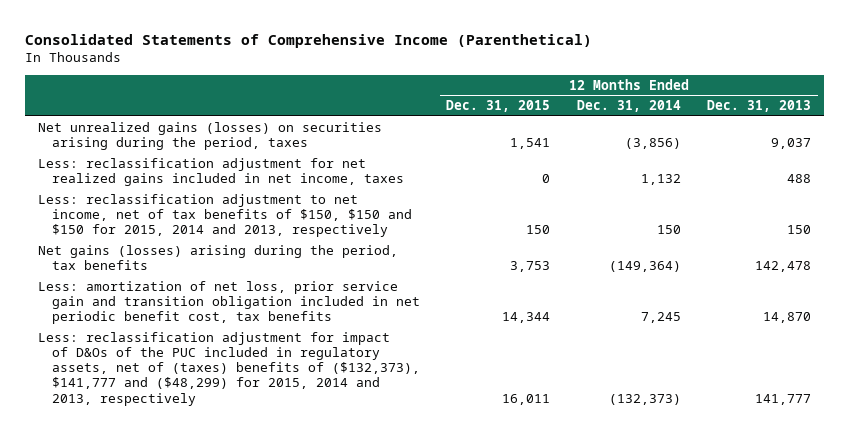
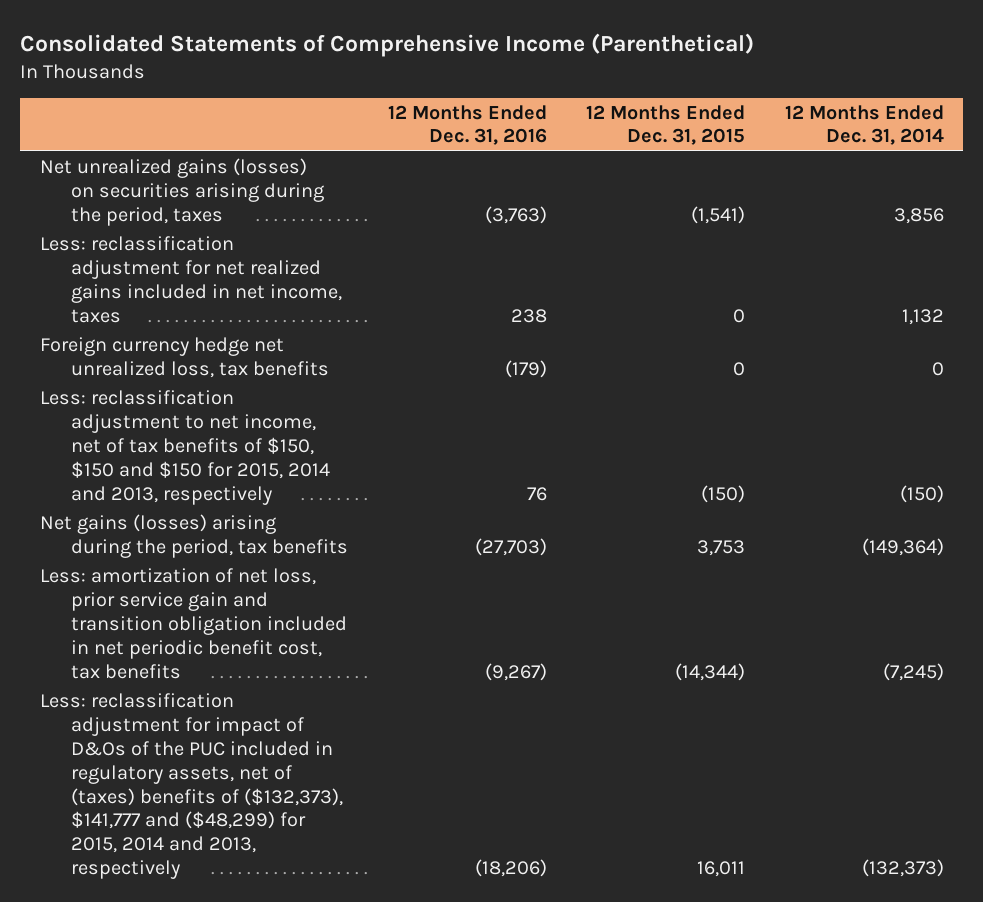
[707,100,812,113] Dec. 31, 2013 -> none
none -> [387,104,547,146] 12 Months Ended Dec. 31, 2016
[510,138,551,150] 1,541 -> [691,205,746,224] (1,541)
[624,138,681,150] (3,856) -> [893,207,944,224] 3,856
none -> [39,336,330,378] Foreign currency hedge net unrealized loss, tax benefits
[526,225,551,235] 150 -> [701,484,746,503] (150)
[656,225,681,235] 150 -> [899,484,944,503] (150)
[502,312,551,324] 14,344 -> [675,662,746,681] (14,344)
[640,312,681,324] 7,245 -> [882,662,944,681] (7,245)

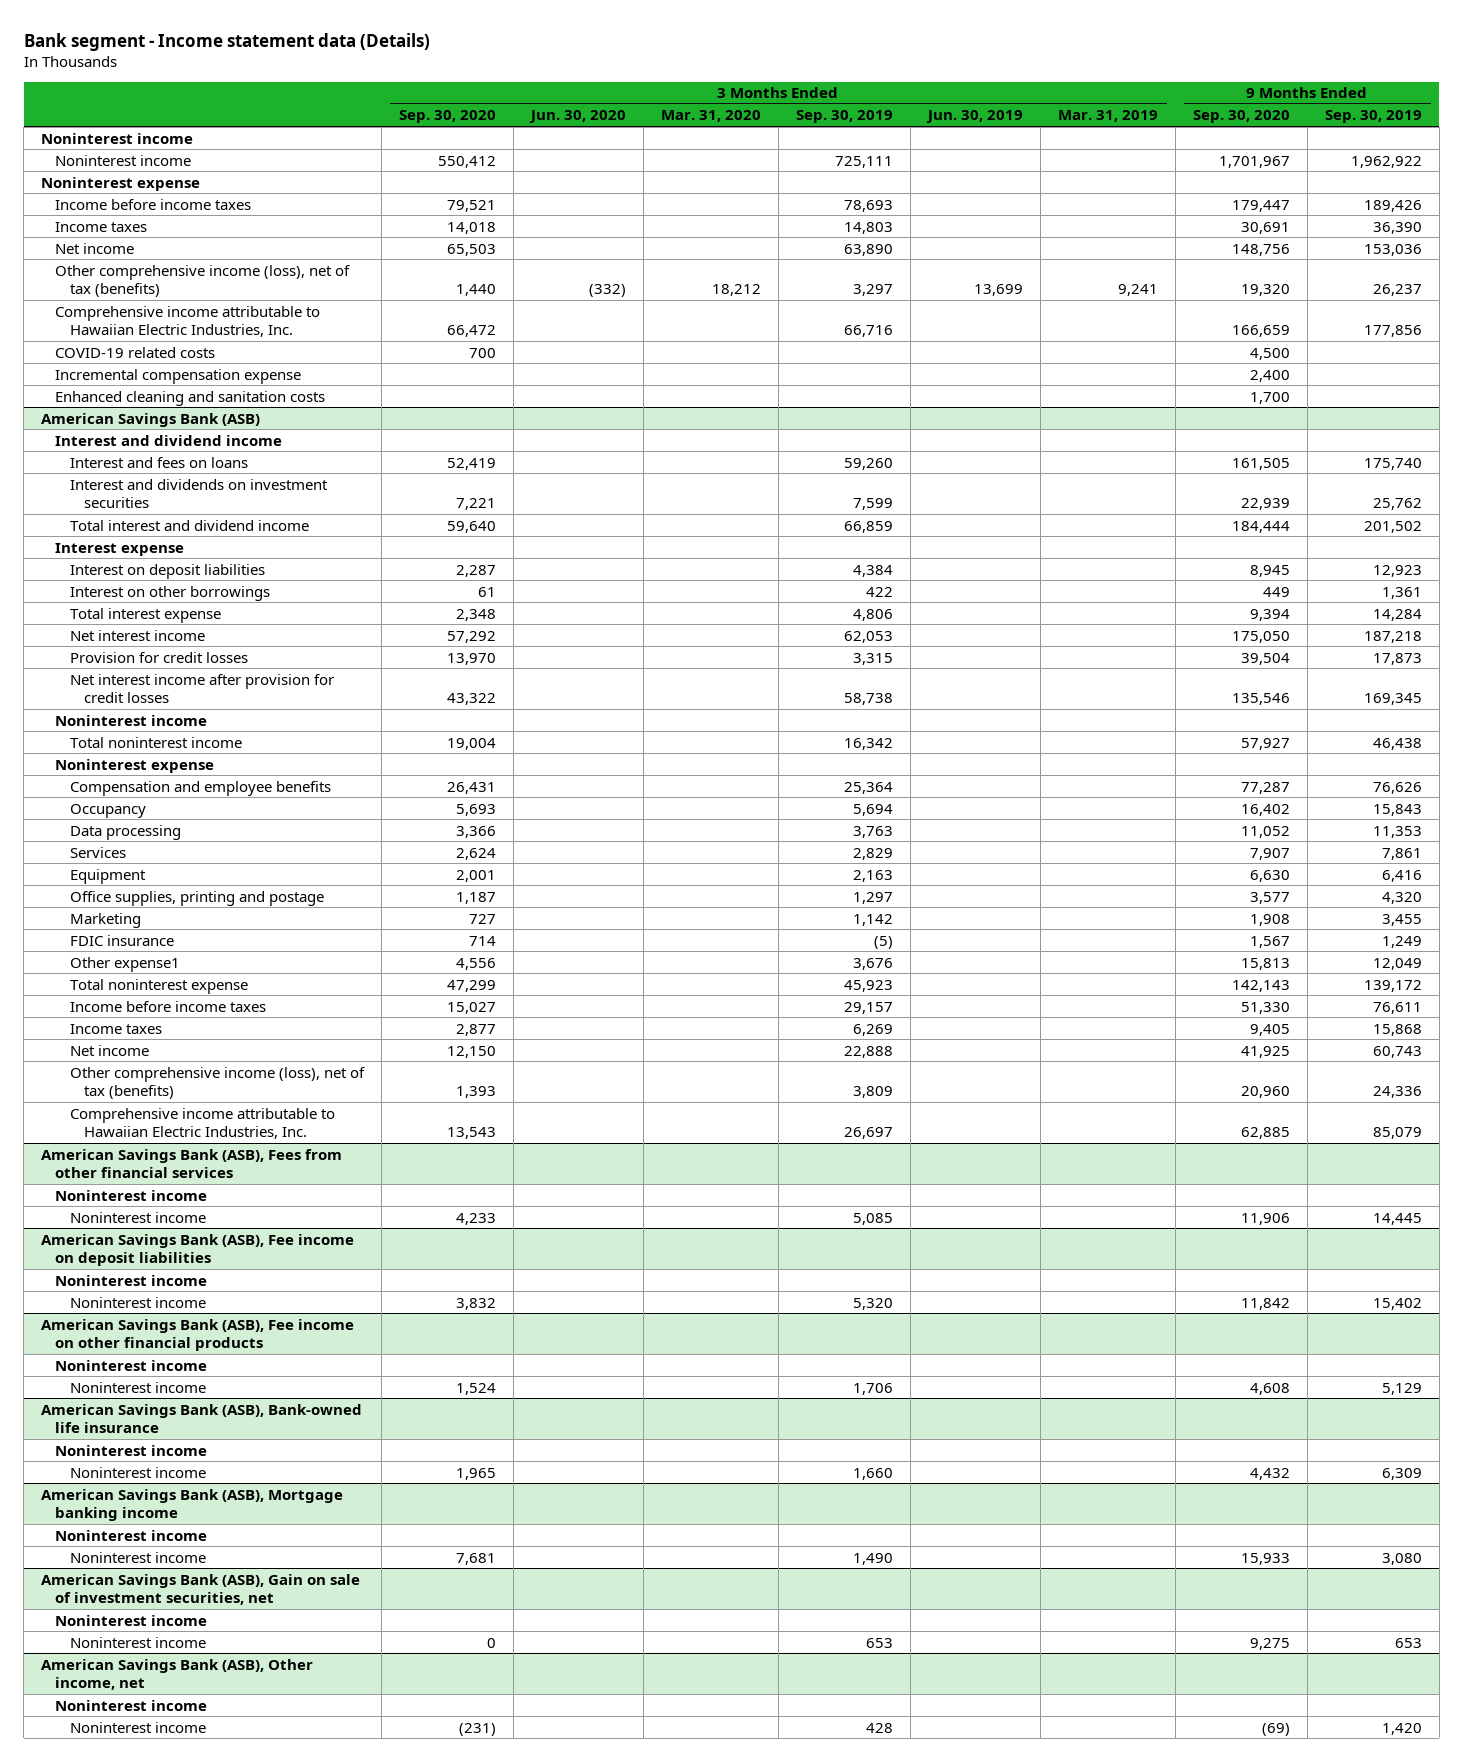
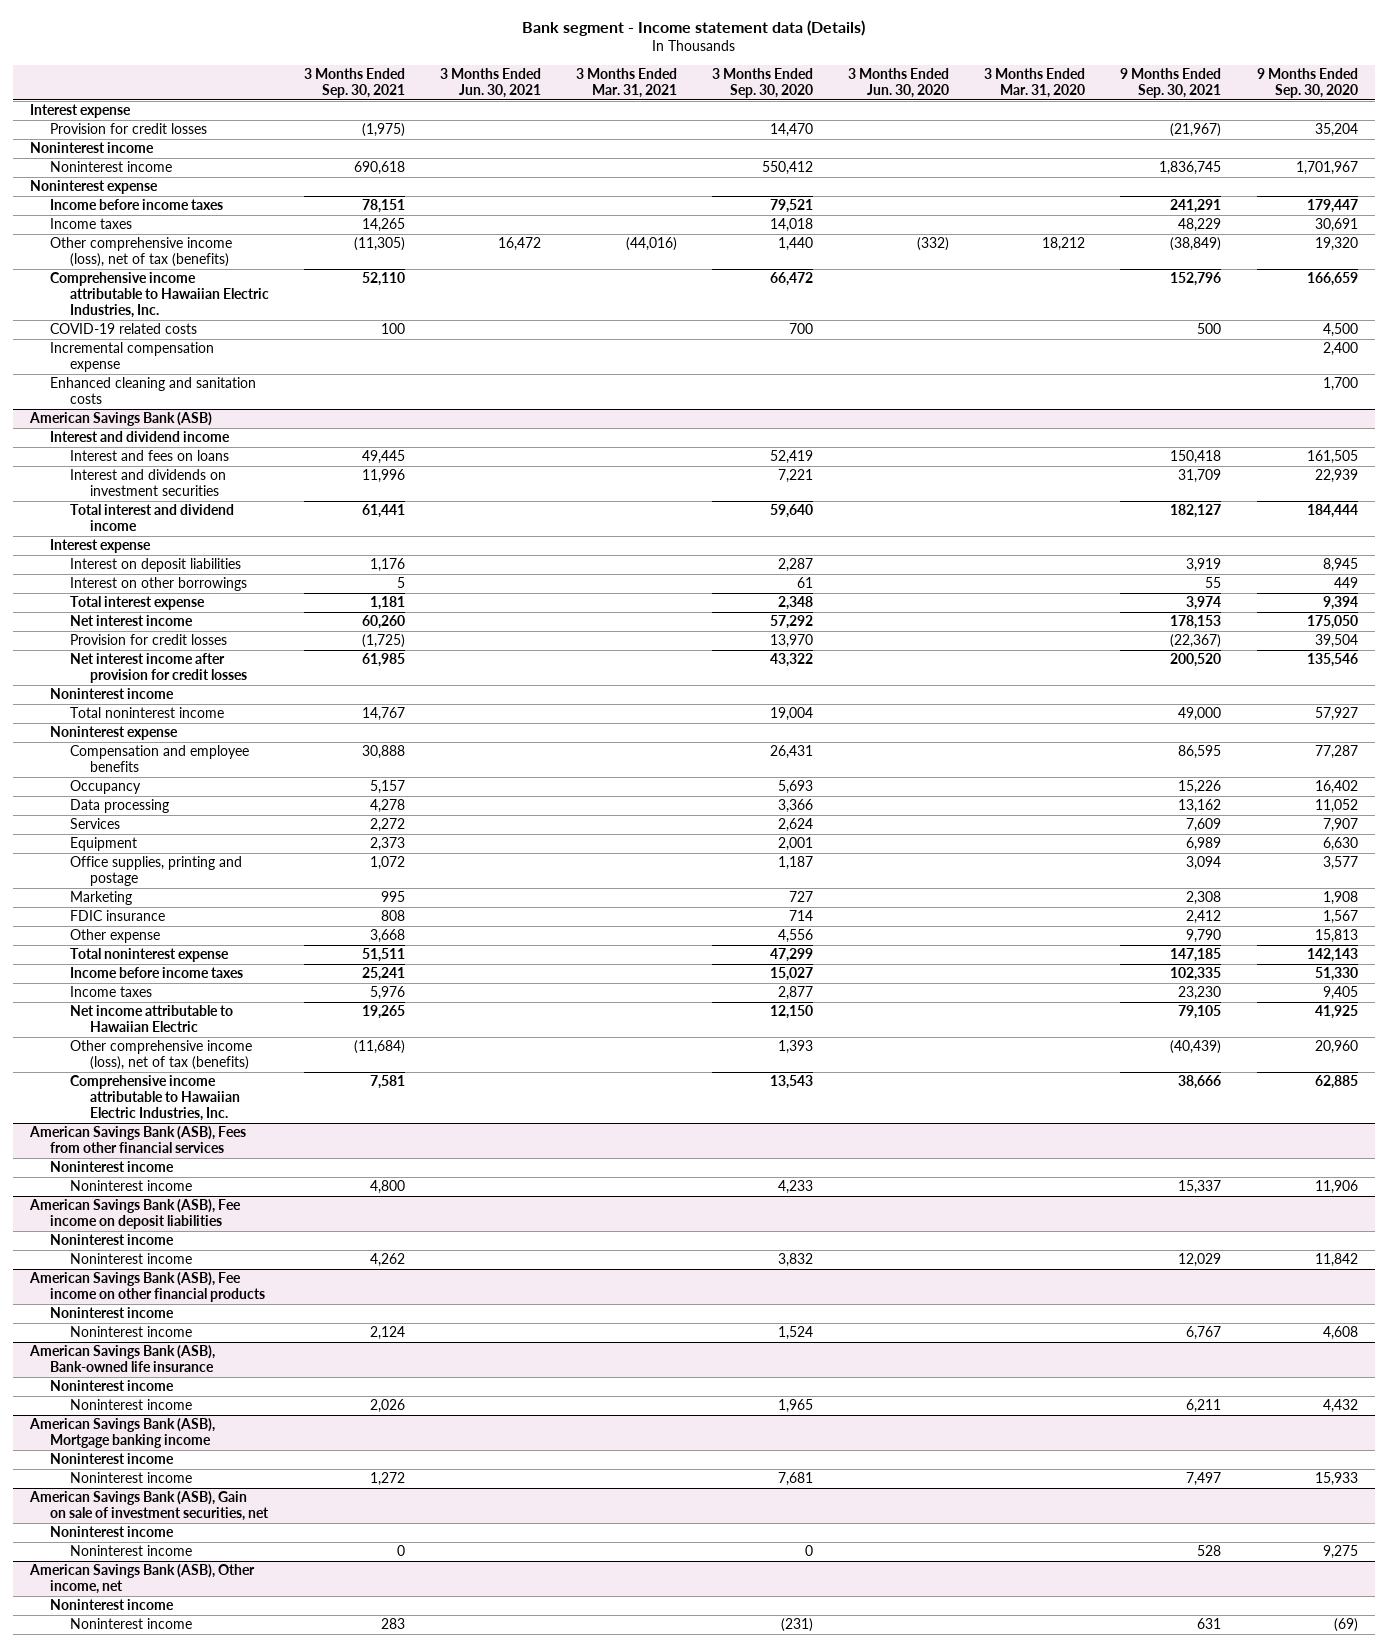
[795,110,893,124] Sep. 30, 2019 -> none
[925,110,1023,124] Jun. 30, 2019 -> none
[1057,110,1158,123] Mar. 31, 2019 -> none
[1324,110,1422,124] Sep. 30, 2019 -> none
none -> [303,68,405,98] 3 Months Ended Sep. 30, 2021
none -> [440,68,542,98] 3 Months Ended Jun. 30, 2021
none -> [576,68,678,98] 3 Months Ended Mar. 31, 2021
none -> [1120,68,1222,98] 9 Months Ended Sep. 30, 2021
none -> [30,104,132,119] Interest expense
none -> [50,123,208,135] Provision for credit losses
[55,242,135,254] Net income -> none
[69,956,180,972] Other expense1 -> [69,929,160,944] Other expense
[69,1044,149,1056] Net income -> [69,1005,233,1033] Net income attributable to Hawaiian Electric

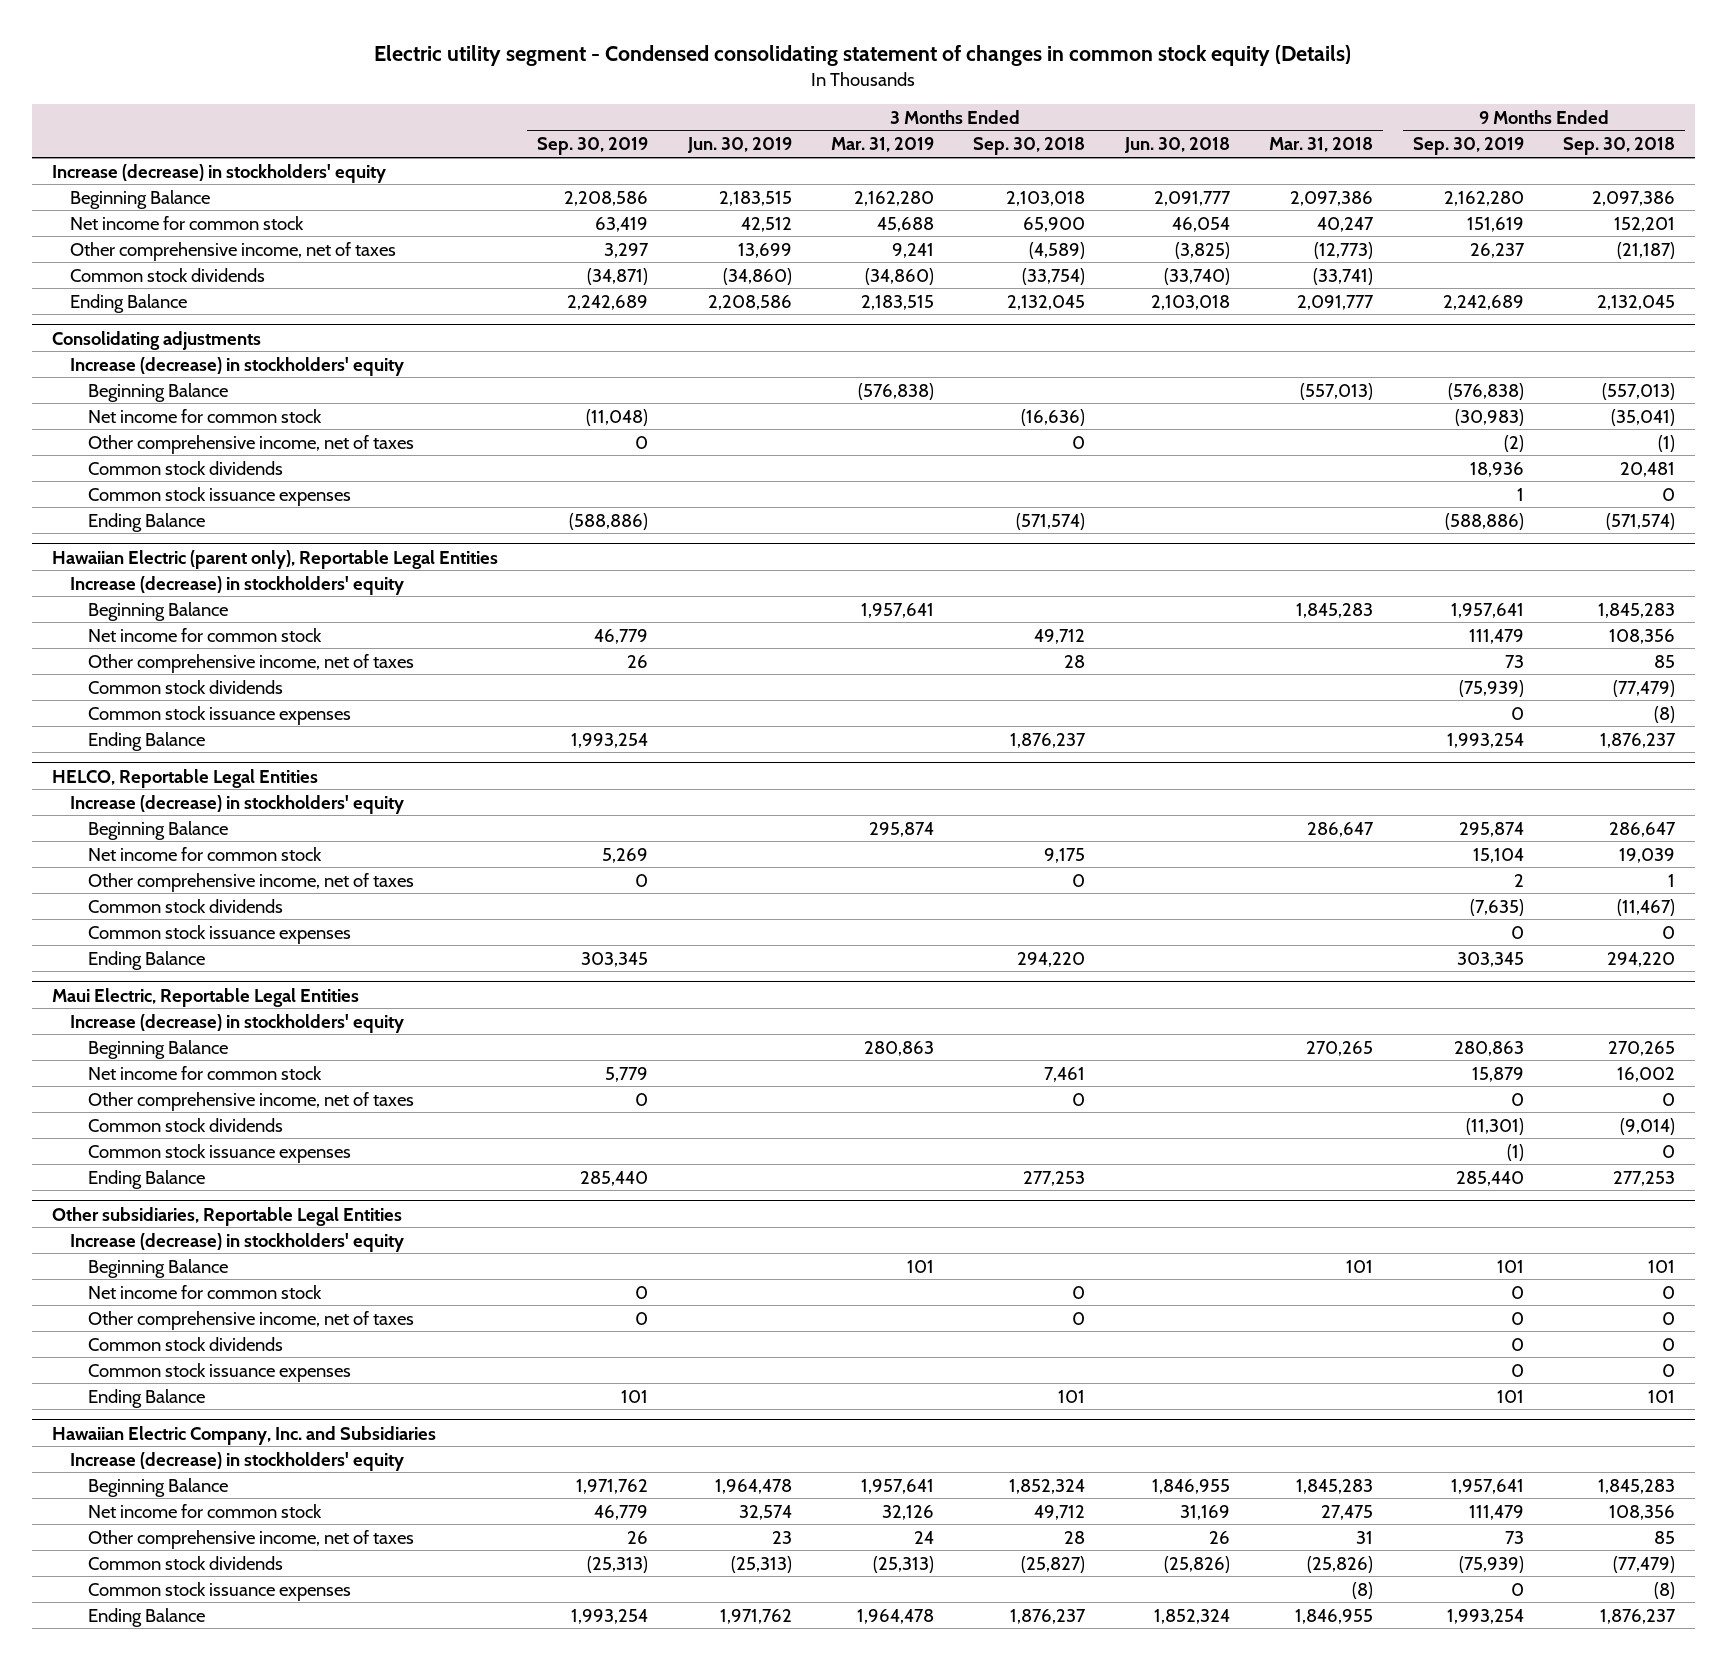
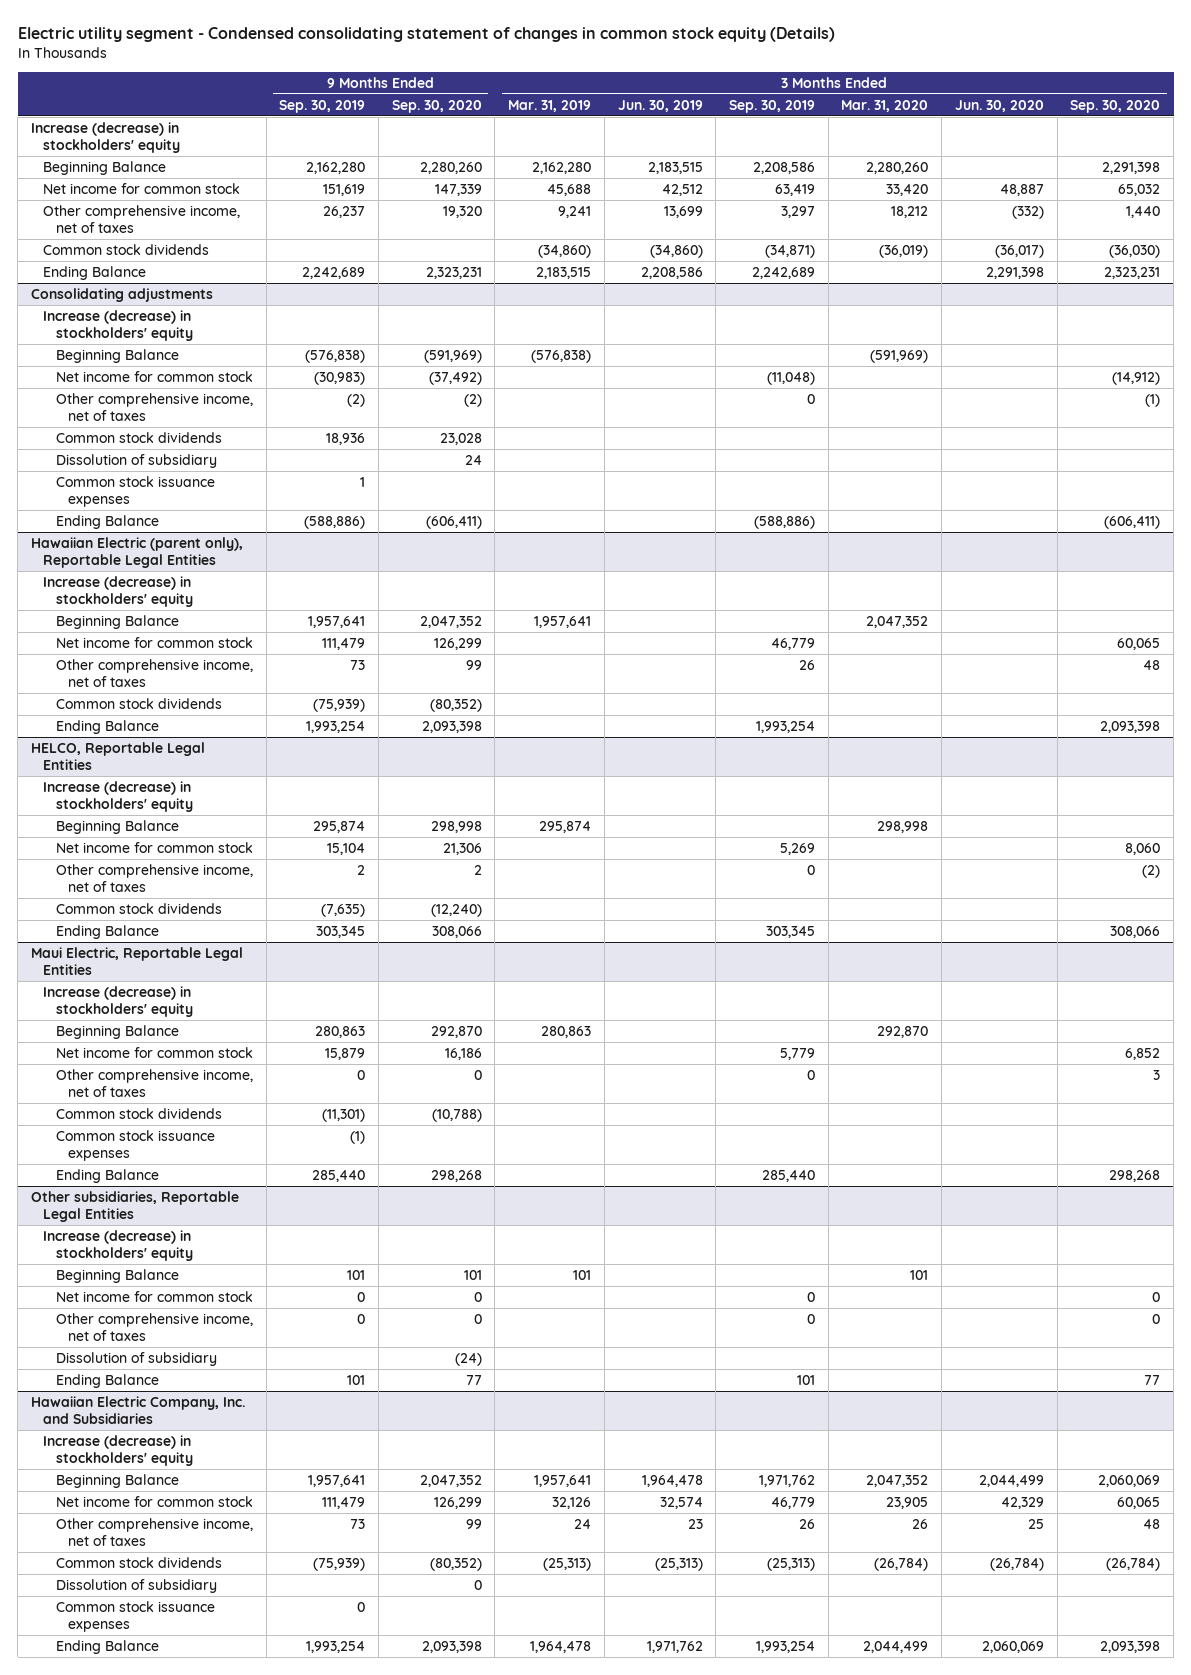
[973,137,1086,156] Sep. 30, 2018 -> none
[1123,137,1230,154] Jun. 30, 2018 -> none
[1269,137,1374,153] Mar. 31, 2018 -> none
[1563,137,1676,156] Sep. 30, 2018 -> none
none -> [391,99,482,113] Sep. 30, 2020
none -> [841,99,929,112] Mar. 31, 2020
none -> [954,99,1044,112] Jun. 30, 2020
none -> [1070,99,1161,113] Sep. 30, 2020
none -> [55,453,217,468] Dissolution of subsidiary
[88,705,352,725] Common stock issuance expenses -> none
[88,924,352,944] Common stock issuance expenses -> none
[88,1336,284,1351] Common stock dividends -> none
[88,1362,352,1382] Common stock issuance expenses -> none
none -> [55,1351,217,1366] Dissolution of subsidiary
none -> [55,1578,217,1593] Dissolution of subsidiary

